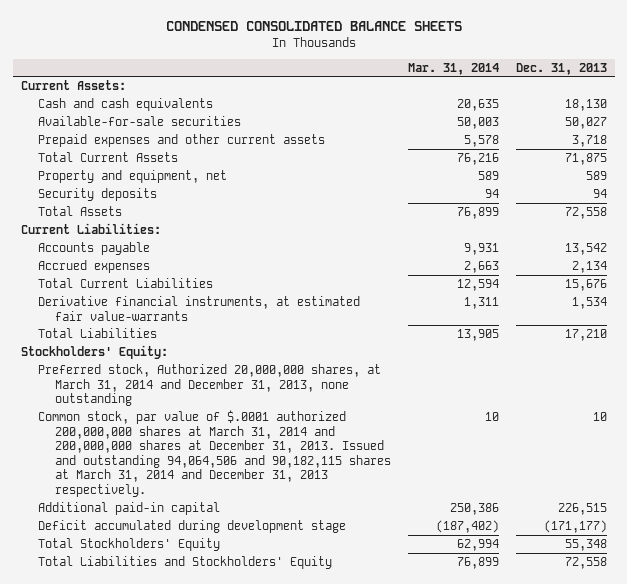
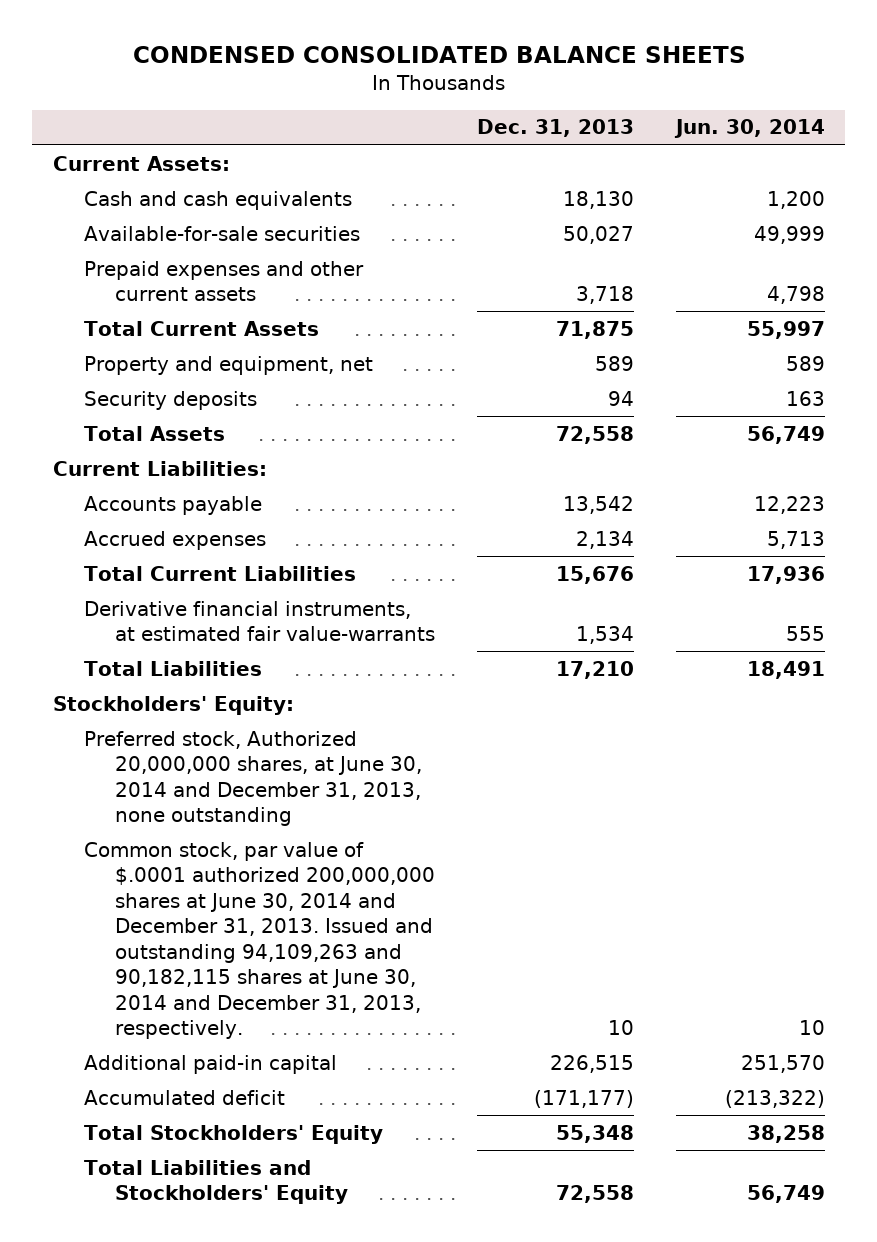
[407,62,499,75] Mar. 31, 2014 -> none
none -> [673,119,825,139] Jun. 30, 2014
[38,363,382,407] Preferred stock, Authorized 20,000,000 shares, at March 31, 2014 and December 31, 2013, none outstanding -> [83,730,423,827] Preferred stock, Authorized 20,000,000 shares, at June 30, 2014 and December 31, 2013, none outstanding
[38,409,392,497] Common stock, par value of $.0001 authorized 200,000,000 shares at March 31, 2014 and 200,000,000 shares at December 31, 2013. Issued and outstanding 94,064,506 and 90,182,115 shares at March 31, 2014 and December 31, 2013 respectively. -> [83,841,436,1040] Common stock, par value of $.0001 authorized 200,000,000 shares at June 30, 2014 and December 31, 2013. Issued and outstanding 94,109,263 and 90,182,115 shares at June 30, 2014 and December 31, 2013, respectively.
[38,519,347,533] Deficit accumulated during development stage -> [83,1089,285,1105] Accumulated deficit

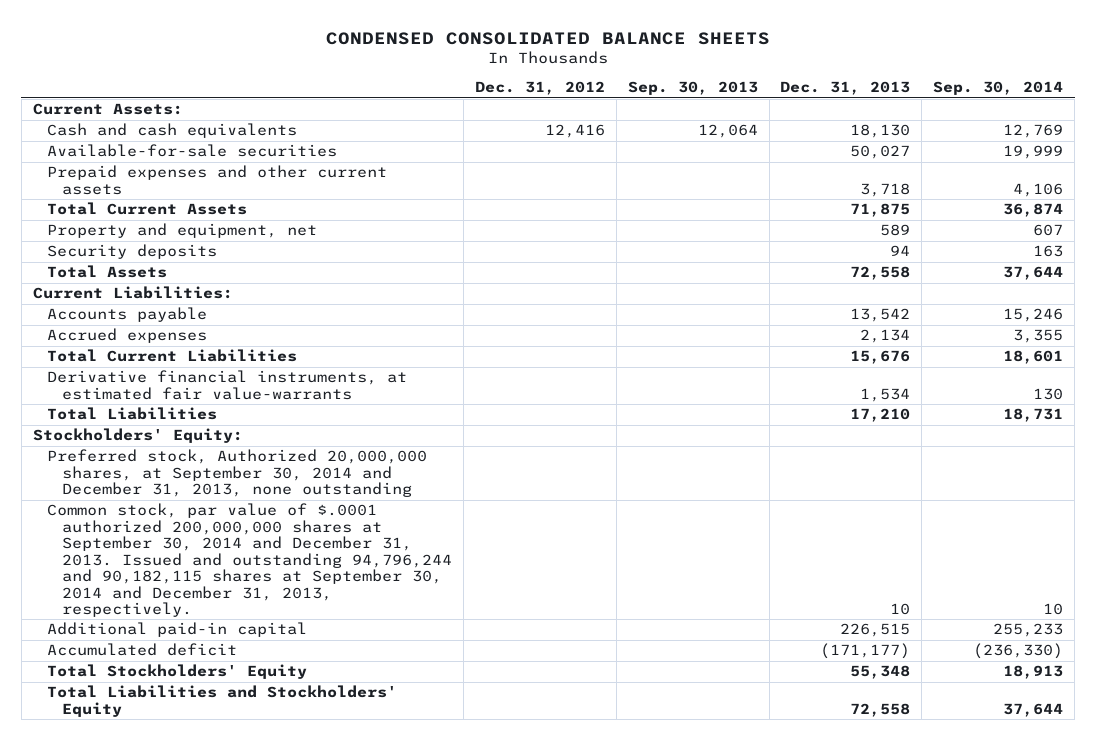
[673,119,825,139] Jun. 30, 2014 -> none
none -> [474,81,605,96] Dec. 31, 2012
none -> [627,81,758,96] Sep. 30, 2013
none -> [933,81,1064,96] Sep. 30, 2014
[83,730,423,827] Preferred stock, Authorized 20,000,000 shares, at June 30, 2014 and December 31, 2013, none outstanding -> [47,449,428,498] Preferred stock, Authorized 20,000,000 shares, at September 30, 2014 and December 31, 2013, none outstanding
[83,841,436,1040] Common stock, par value of $.0001 authorized 200,000,000 shares at June 30, 2014 and December 31, 2013. Issued and outstanding 94,109,263 and 90,182,115 shares at June 30, 2014 and December 31, 2013, respectively. -> [47,503,452,618] Common stock, par value of $.0001 authorized 200,000,000 shares at September 30, 2014 and December 31, 2013. Issued and outstanding 94,796,244 and 90,182,115 shares at September 30, 2014 and December 31, 2013, respectively.

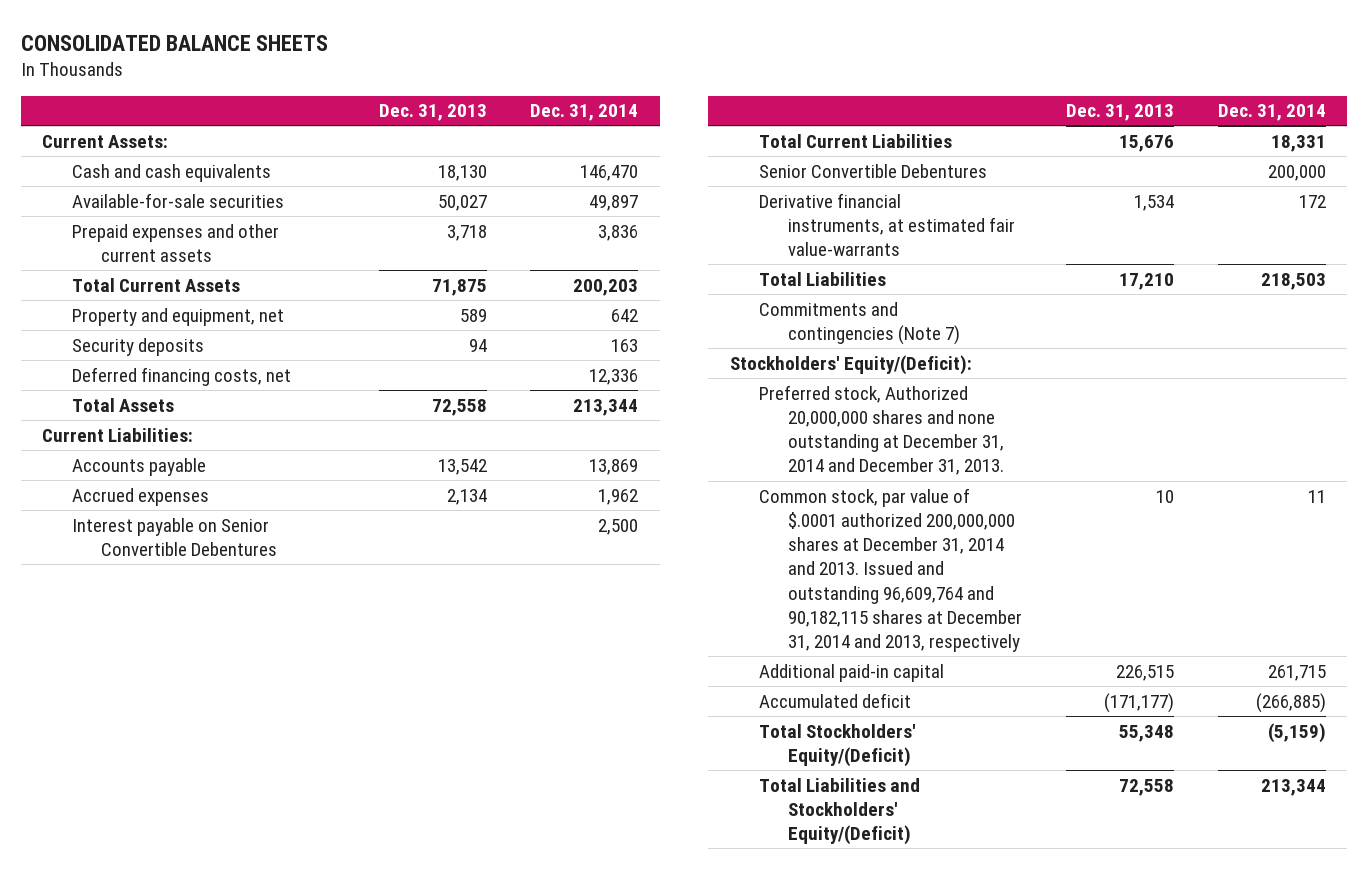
[326,31,771,45] CONDENSED CONSOLIDATED BALANCE SHEETS -> [20,34,328,51] CONSOLIDATED BALANCE SHEETS
[474,81,605,96] Dec. 31, 2012 -> none
[627,81,758,96] Sep. 30, 2013 -> none
[933,81,1064,96] Sep. 30, 2014 -> none
none -> [530,104,639,122] Dec. 31, 2014
none -> [71,366,291,386] Deferred financing costs, net
none -> [71,517,278,556] Interest payable on Senior Convertible Debentures
none -> [759,163,988,178] Senior Convertible Debentures
none -> [759,301,961,345] Commitments and contingencies (Note 7)
[32,428,243,444] Stockholders' Equity: -> [729,354,972,375] Stockholders' Equity/(Deficit):
[47,449,428,498] Preferred stock, Authorized 20,000,000 shares, at September 30, 2014 and December 31, 2013, none outstanding -> [759,384,1005,476] Preferred stock, Authorized 20,000,000 shares and none outstanding at December 31, 2014 and December 31, 2013.
[47,503,452,618] Common stock, par value of $.0001 authorized 200,000,000 shares at September 30, 2014 and December 31, 2013. Issued and outstanding 94,796,244 and 90,182,115 shares at September 30, 2014 and December 31, 2013, respectively. -> [759,487,1023,653] Common stock, par value of $.0001 authorized 200,000,000 shares at December 31, 2014 and 2013. Issued and outstanding 96,609,764 and 90,182,115 shares at December 31, 2014 and 2013, respectively
[47,664,308,680] Total Stockholders' Equity -> [759,723,917,767] Total Stockholders' Equity/(Deficit)
[47,685,398,717] Total Liabilities and Stockholders' Equity -> [759,777,921,846] Total Liabilities and Stockholders' Equity/(Deficit)

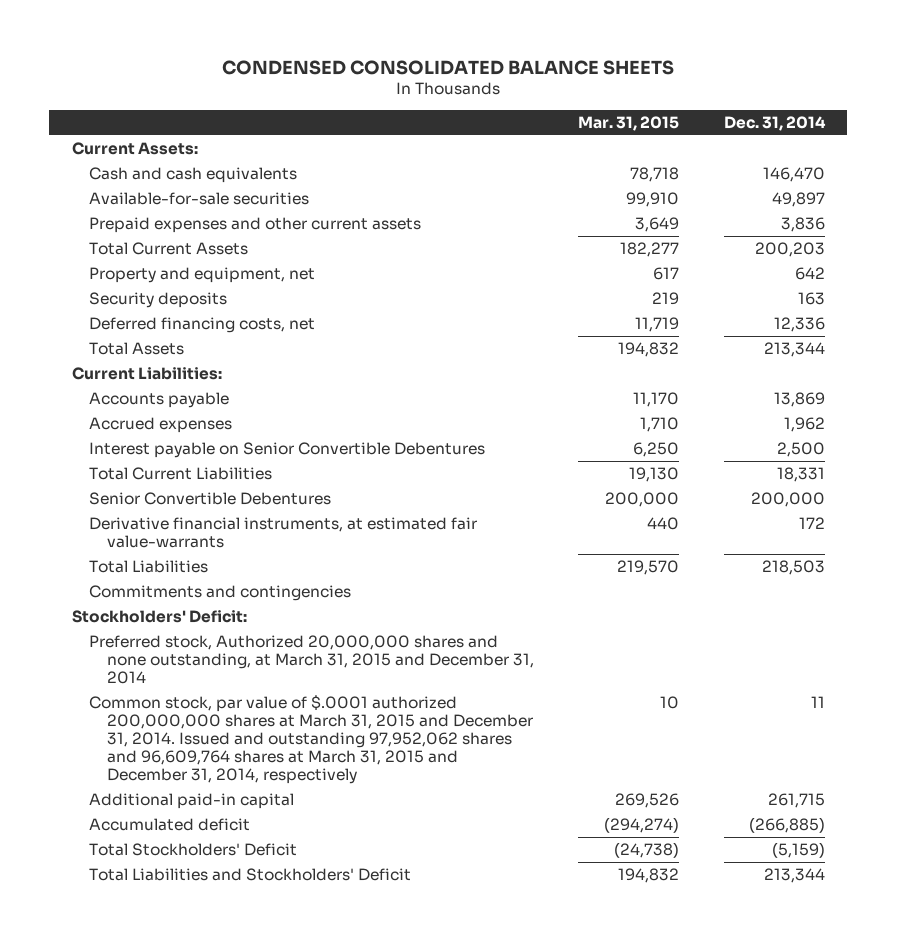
[20,34,328,51] CONSOLIDATED BALANCE SHEETS -> [222,59,675,75] CONDENSED CONSOLIDATED BALANCE SHEETS
[378,104,487,122] Dec. 31, 2013 -> none
none -> [578,115,680,131] Mar. 31, 2015
[759,301,961,345] Commitments and contingencies (Note 7) -> [89,585,352,602] Commitments and contingencies
[729,354,972,375] Stockholders' Equity/(Deficit): -> [71,610,247,624] Stockholders' Deficit:
[759,384,1005,476] Preferred stock, Authorized 20,000,000 shares and none outstanding at December 31, 2014 and December 31, 2013. -> [89,635,534,684] Preferred stock, Authorized 20,000,000 shares and none outstanding, at March 31, 2015 and December 31, 2014
[759,487,1023,653] Common stock, par value of $.0001 authorized 200,000,000 shares at December 31, 2014 and 2013. Issued and outstanding 96,609,764 and 90,182,115 shares at December 31, 2014 and 2013, respectively -> [89,695,533,784] Common stock, par value of $.0001 authorized 200,000,000 shares at March 31, 2015 and December 31, 2014. Issued and outstanding 97,952,062 shares and 96,609,764 shares at March 31, 2015 and December 31, 2014, respectively
[759,723,917,767] Total Stockholders' Equity/(Deficit) -> [89,843,298,857] Total Stockholders' Deficit
[759,777,921,846] Total Liabilities and Stockholders' Equity/(Deficit) -> [89,868,412,882] Total Liabilities and Stockholders' Deficit

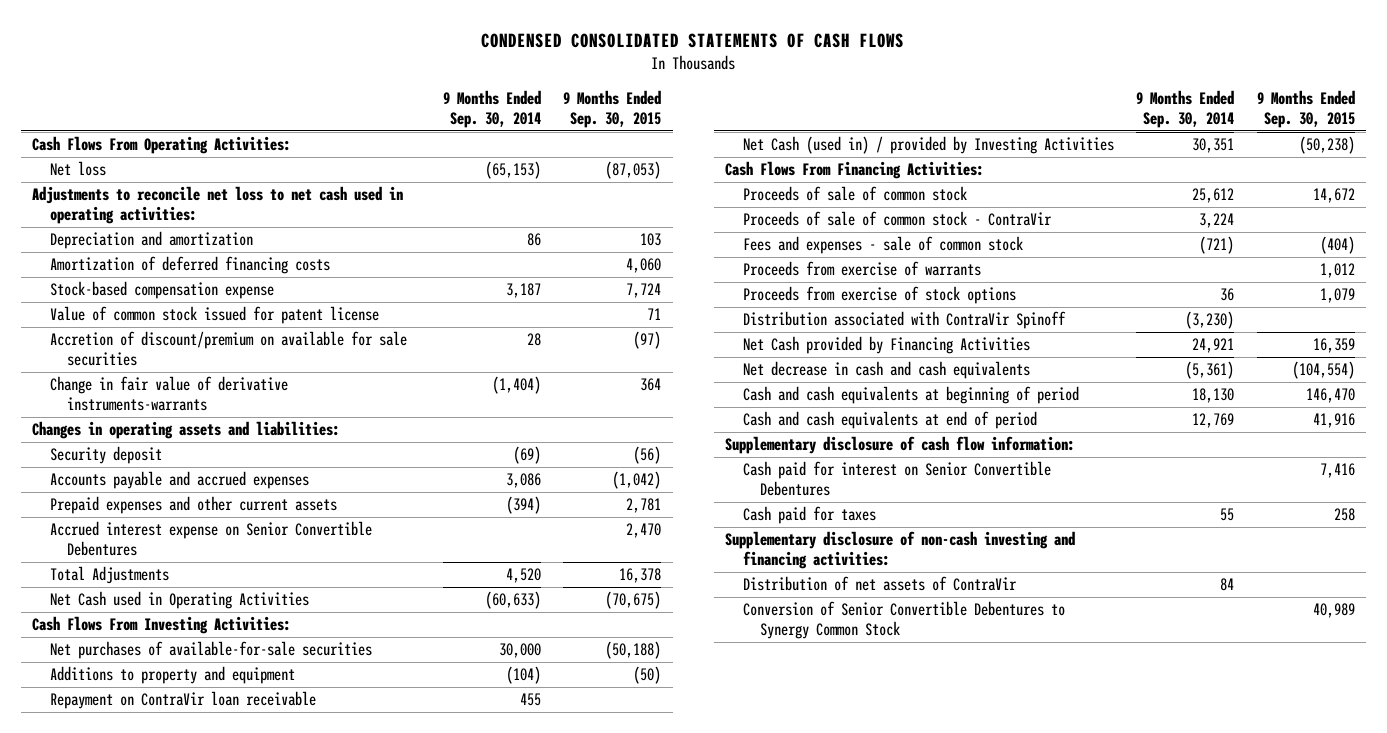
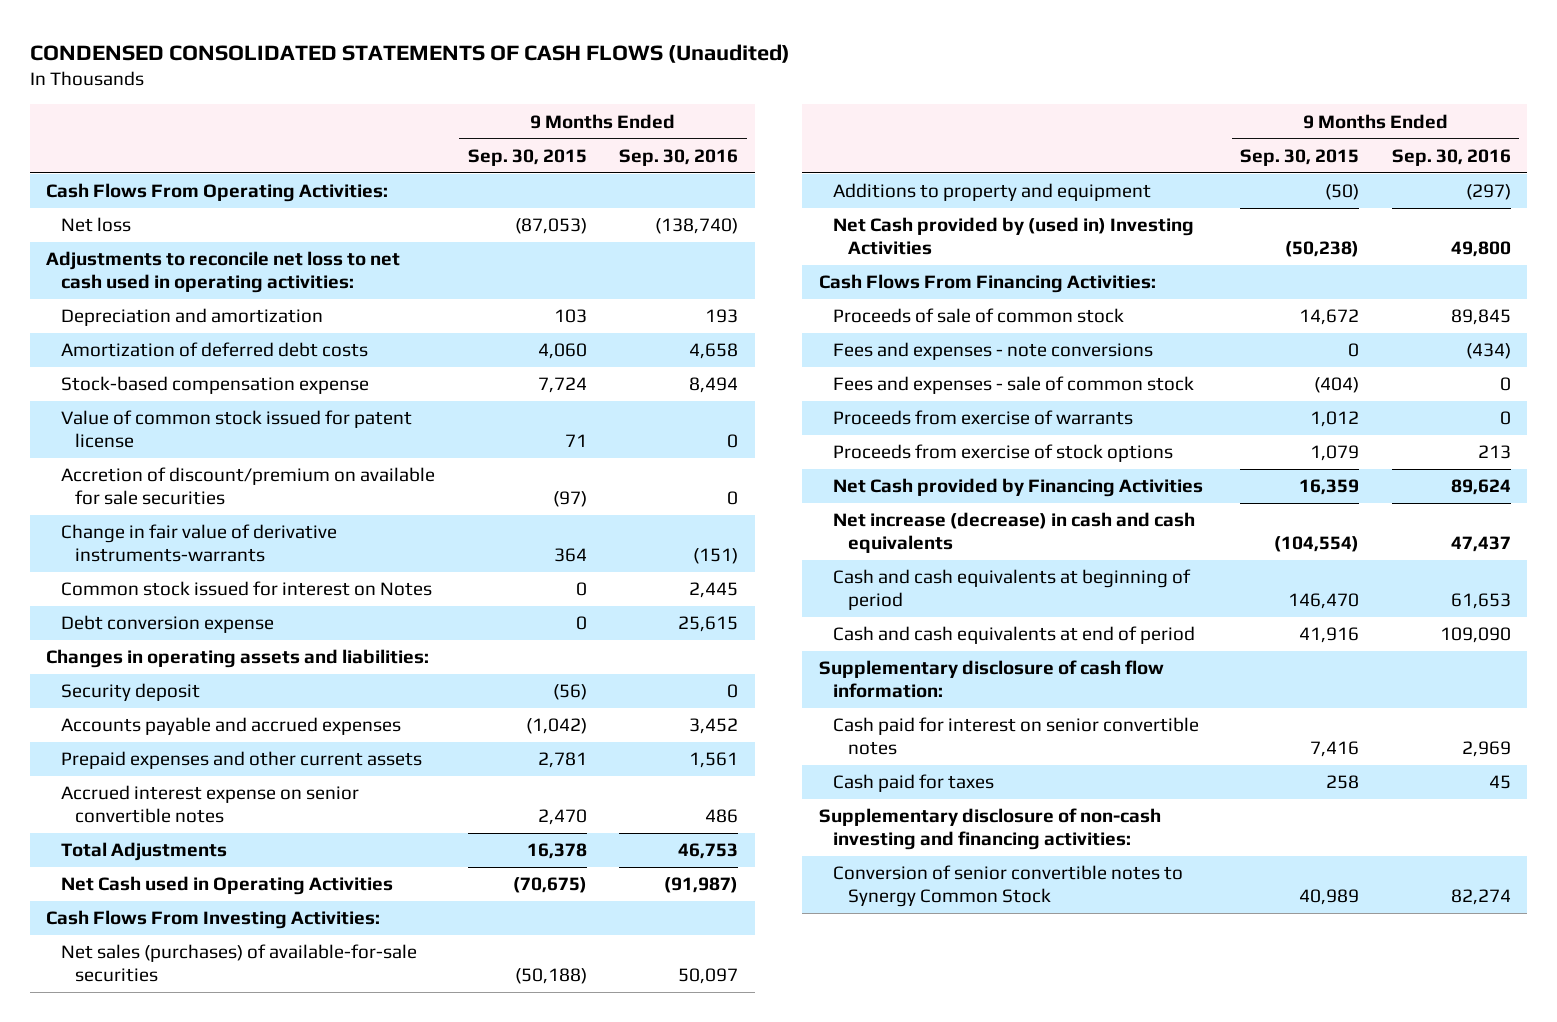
[481,32,905,48] CONDENSED CONSOLIDATED STATEMENTS OF CASH FLOWS -> [29,43,790,63] CONDENSED CONSOLIDATED STATEMENTS OF CASH FLOWS (Unaudited)
[443,89,542,129] 9 Months Ended Sep. 30, 2014 -> none
none -> [619,148,739,166] Sep. 30, 2016
[49,256,330,275] Amortization of deferred financing costs -> [60,342,368,358] Amortization of deferred debt costs
none -> [60,581,432,597] Common stock issued for interest on Notes
none -> [60,615,274,634] Debt conversion expense
[49,521,372,557] Accrued interest expense on Senior Convertible Debentures -> [60,785,359,823] Accrued interest expense on senior convertible notes
[49,641,372,660] Net purchases of available-for-sale securities -> [60,944,417,982] Net sales (purchases) of available-for-sale securities
[49,691,316,710] Repayment on ContraVir loan receivable -> none
[742,136,1114,155] Net Cash (used in) / provided by Investing Activities -> [833,217,1195,255] Net Cash provided by (used in) Investing Activities
[742,211,1052,227] Proceeds of sale of common stock - ContraVir -> none
none -> [833,342,1154,361] Fees and expenses - note conversions
[742,311,1066,330] Distribution associated with ContraVir Spinoff -> none
[742,361,1030,380] Net decrease in cash and cash equivalents -> [833,512,1196,553] Net increase (decrease) in cash and cash equivalents
[742,461,1051,497] Cash paid for interest on Senior Convertible Debentures -> [833,717,1200,755] Cash paid for interest on senior convertible notes
[742,576,1017,592] Distribution of net assets of ContraVir -> none
[742,601,1065,640] Conversion of Senior Convertible Debentures to Synergy Common Stock -> [833,865,1184,907] Conversion of senior convertible notes to Synergy Common Stock

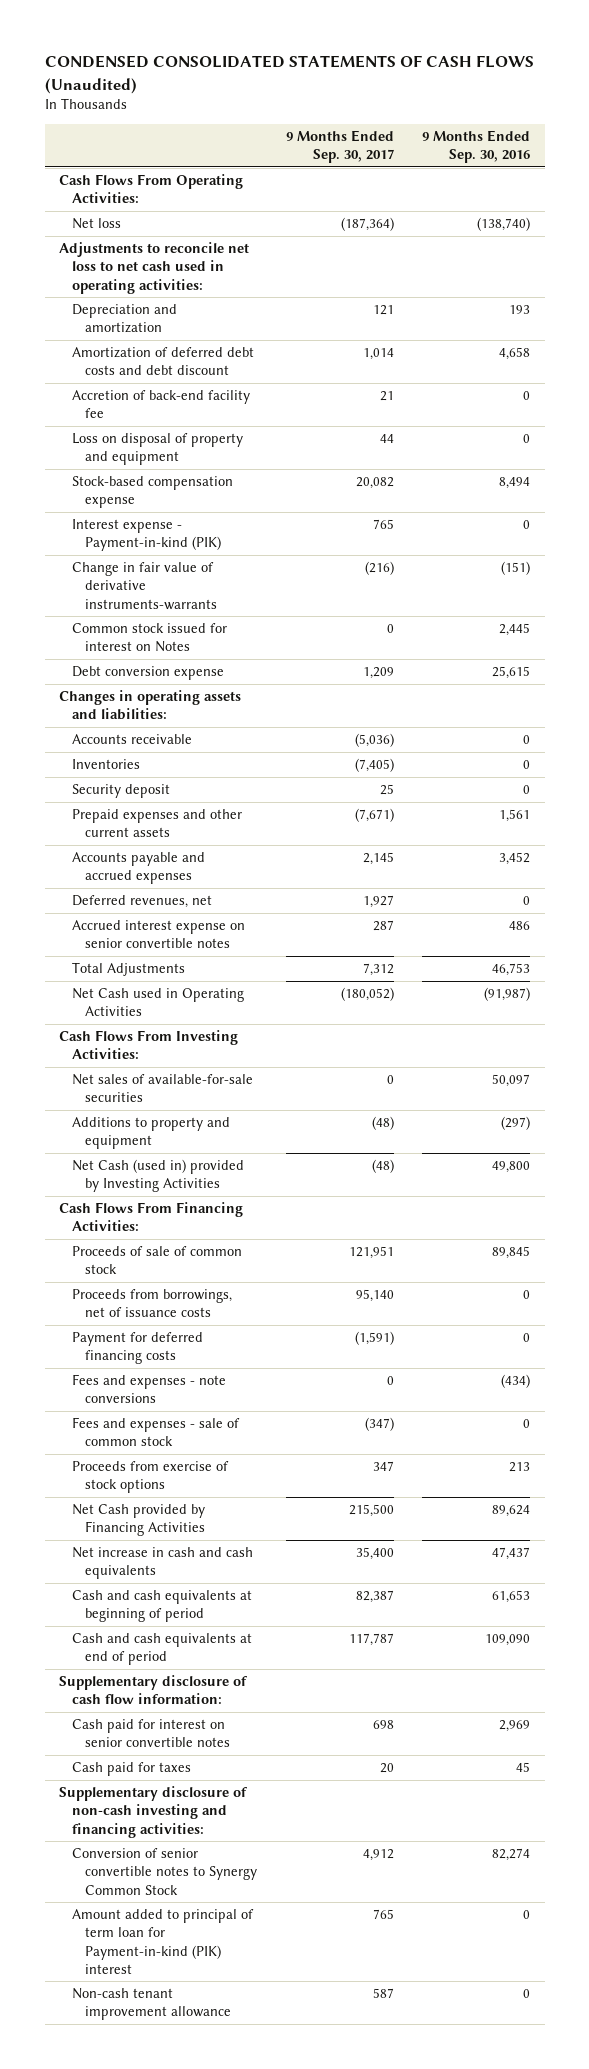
[467,148,587,166] Sep. 30, 2015 -> none
none -> [285,129,394,164] 9 Months Ended Sep. 30, 2017
[60,342,368,358] Amortization of deferred debt costs -> [72,347,255,376] Amortization of deferred debt costs and debt discount
none -> [72,390,251,419] Accretion of back-end facility fee
none -> [72,433,244,466] Loss on disposal of property and equipment
[60,410,412,448] Value of common stock issued for patent license -> none
[60,467,435,505] Accretion of discount/premium on available for sale securities -> none
none -> [72,519,222,552] Interest expense - Payment-in-kind (PIK)
none -> [72,734,193,745] Accounts receivable
none -> [72,759,141,770] Inventories
[60,717,401,736] Accounts payable and accrued expenses -> [72,852,206,885] Accounts payable and accrued expenses
none -> [72,895,213,909] Deferred revenues, net
[60,944,417,982] Net sales (purchases) of available-for-sale securities -> [72,1074,254,1103] Net sales of available-for-sale securities
[833,217,1195,255] Net Cash provided by (used in) Investing Activities -> [72,1159,245,1193] Net Cash (used in) provided by Investing Activities
none -> [72,1289,233,1318] Proceeds from borrowings, net of issuance costs
none -> [72,1332,204,1365] Payment for deferred financing costs
[833,410,1134,426] Proceeds from exercise of warrants -> none
[833,512,1196,553] Net increase (decrease) in cash and cash equivalents -> [72,1547,254,1580] Net increase in cash and cash equivalents
none -> [72,1909,255,1974] Amount added to principal of term loan for Payment-in-kind (PIK) interest
none -> [72,1988,232,2021] Non-cash tenant improvement allowance

